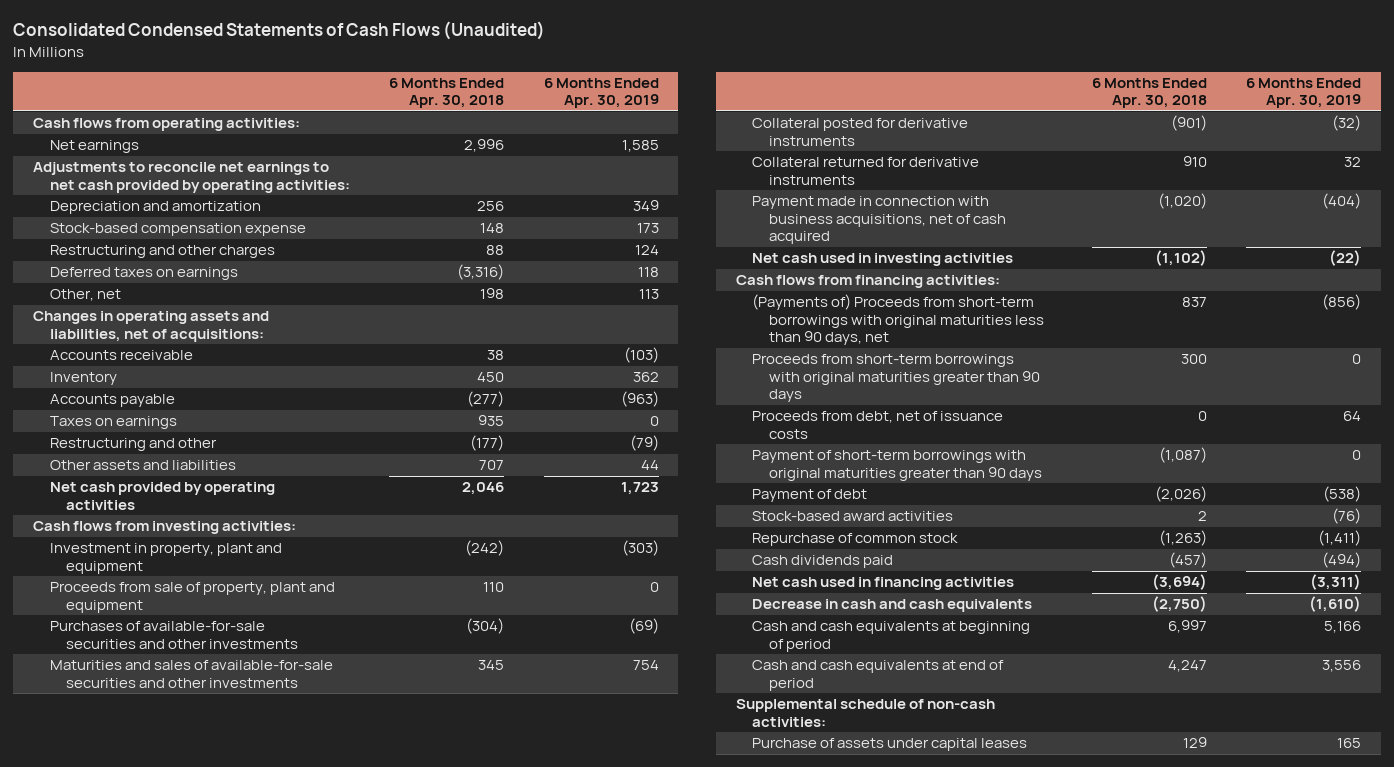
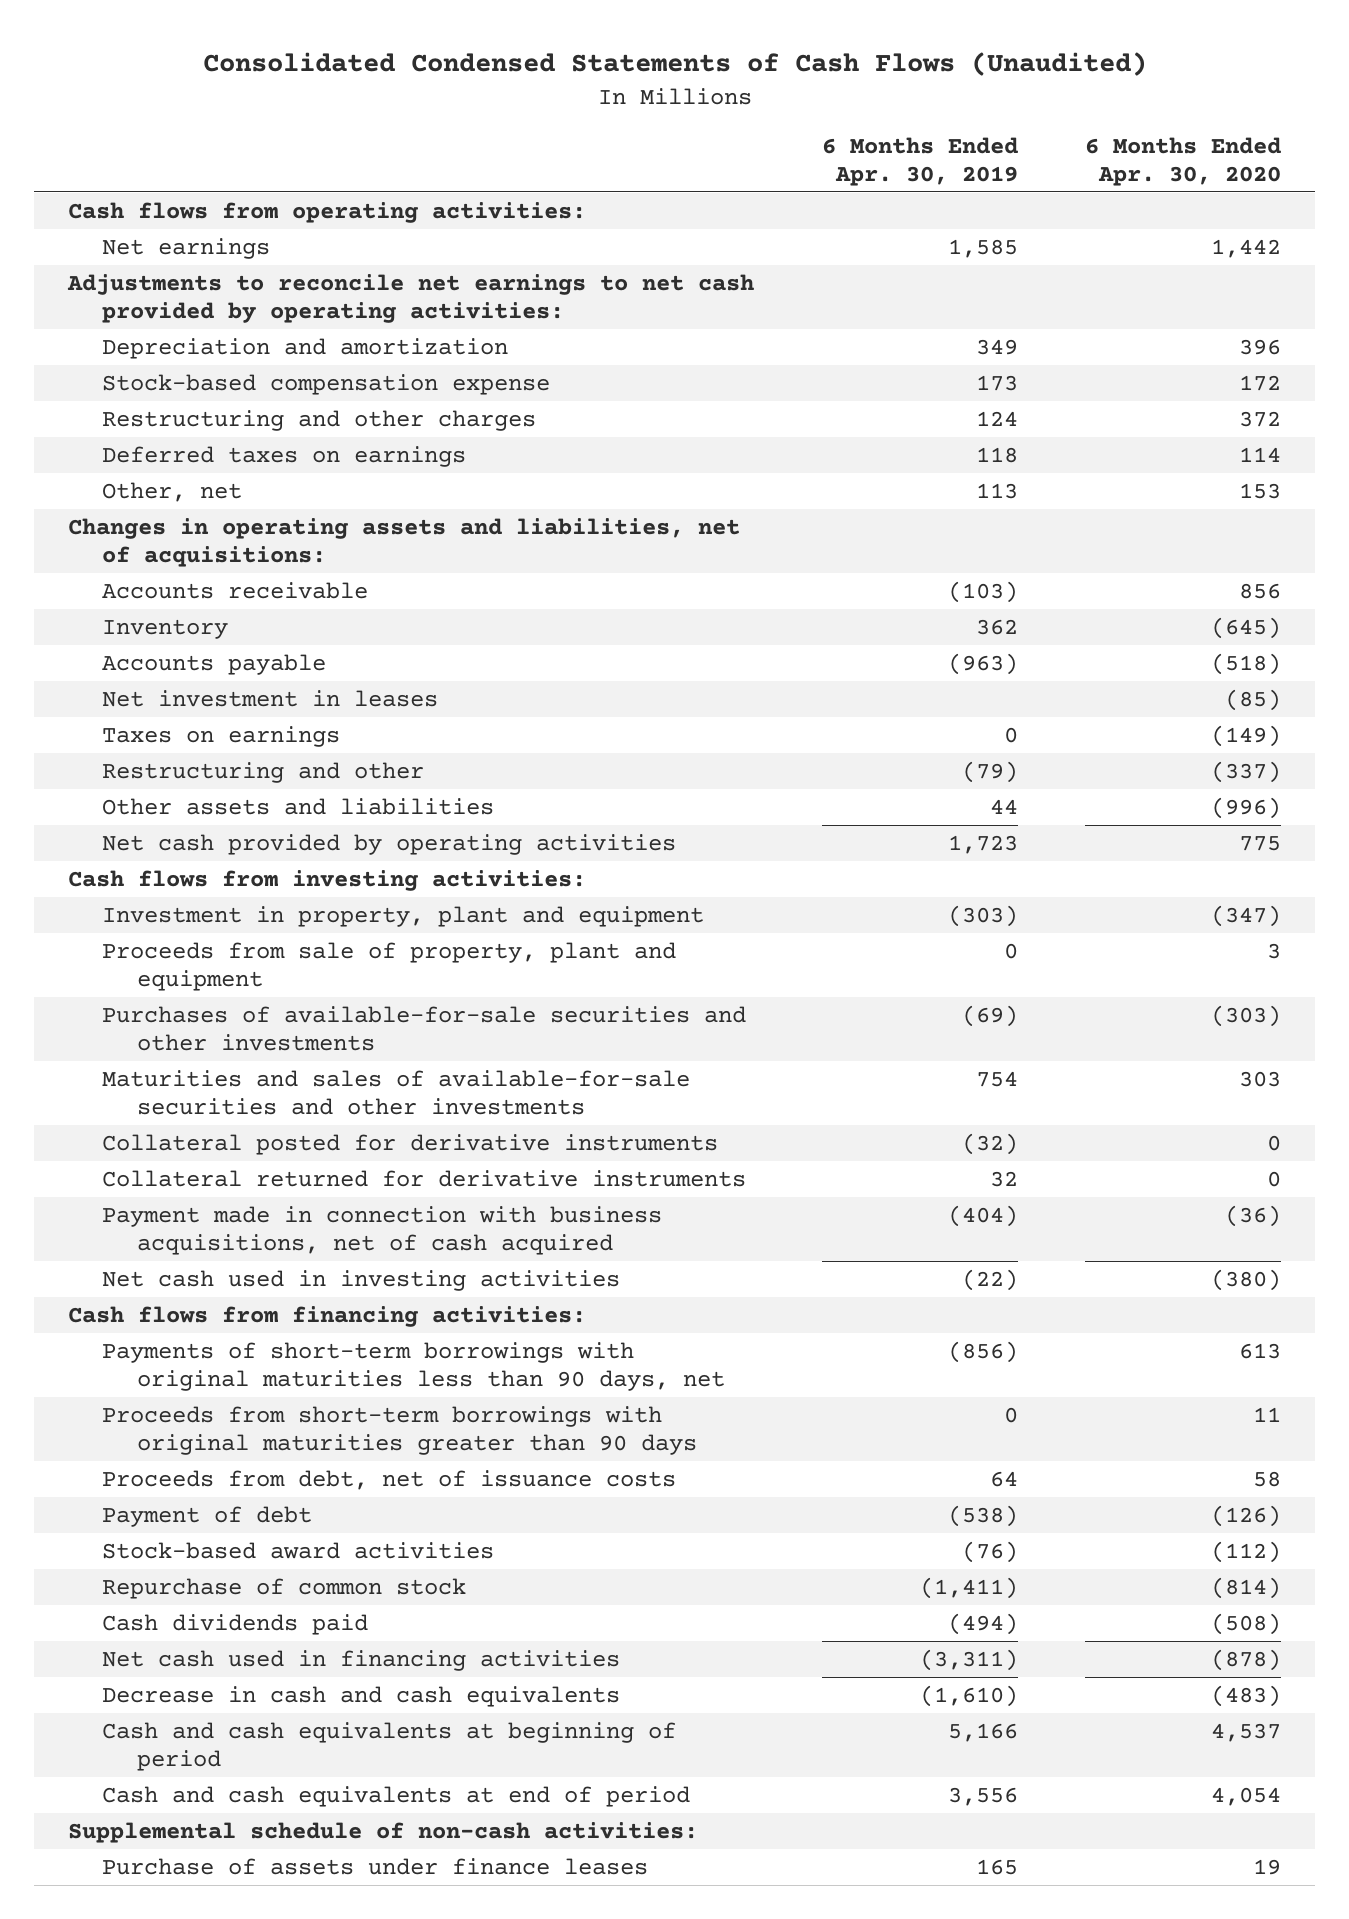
[389,78,505,109] 6 Months Ended Apr. 30, 2018 -> none
none -> [1085,136,1282,186] 6 Months Ended Apr. 30, 2020
none -> [102,690,439,708] Net investment in leases
[752,294,1044,346] (Payments of) Proceeds from short-term borrowings with original maturities less than 90 days, net -> [102,1342,725,1392] Payments of short-term borrowings with original maturities less than 90 days, net
[752,450,1042,481] Payment of short-term borrowings with original maturities greater than 90 days -> none
[752,738,1028,752] Purchase of assets under capital leases -> [102,1858,649,1876] Purchase of assets under finance leases

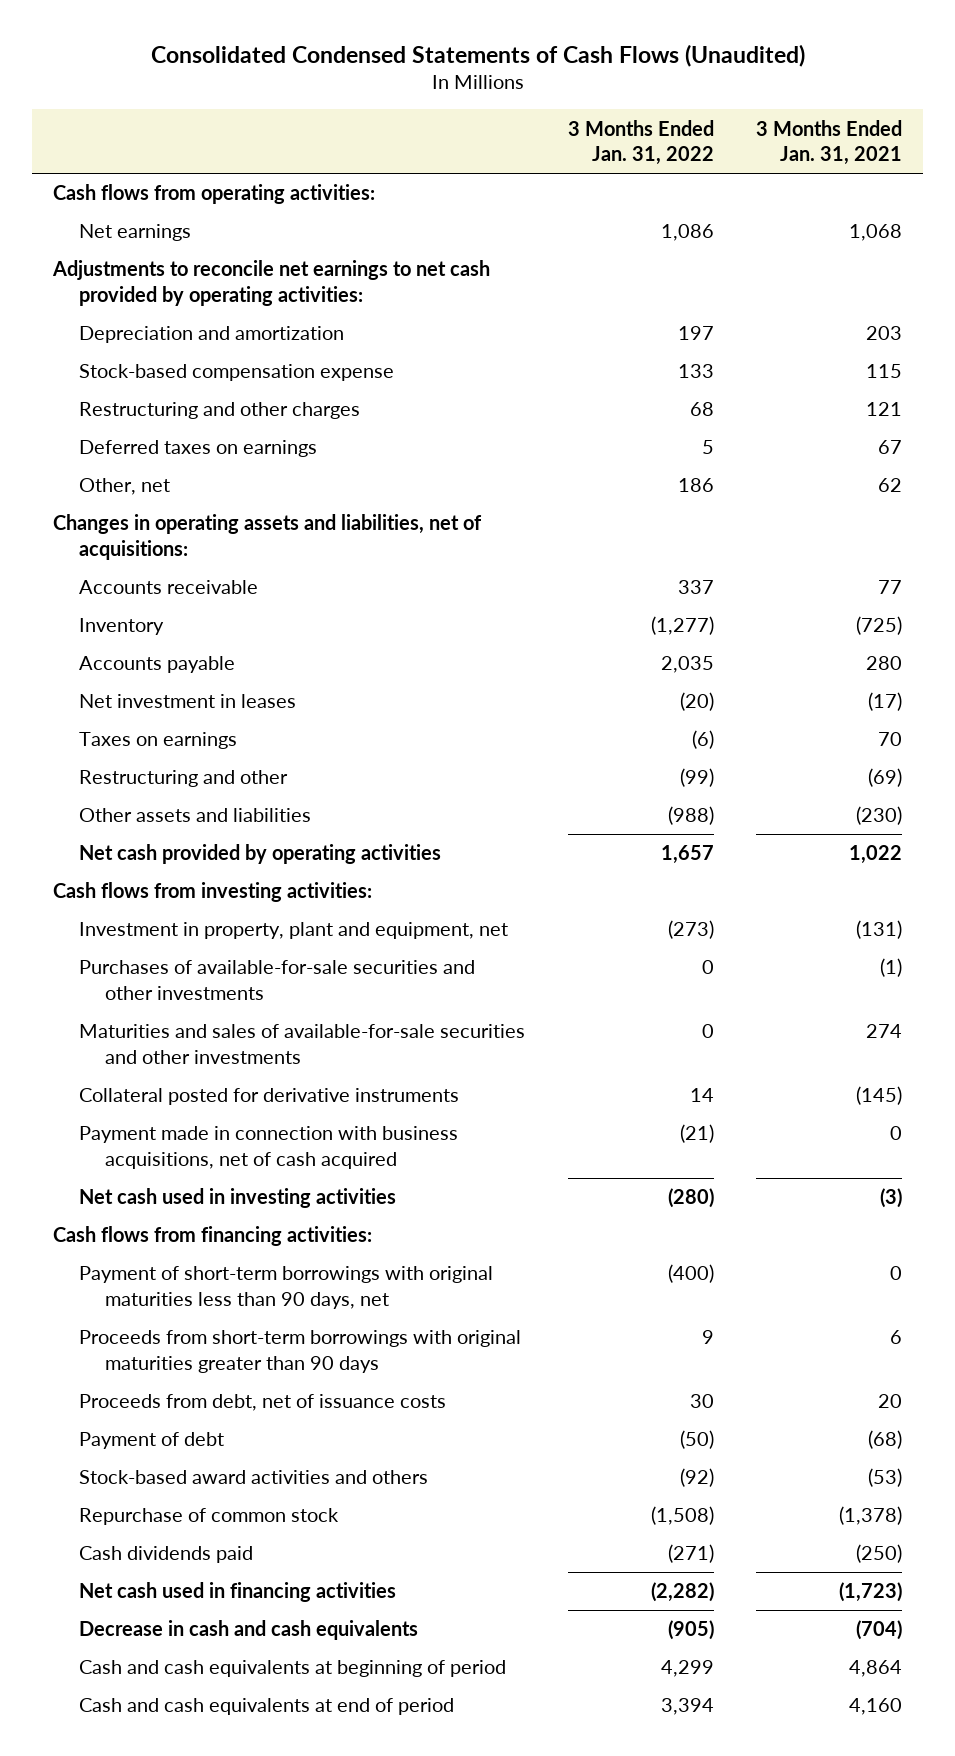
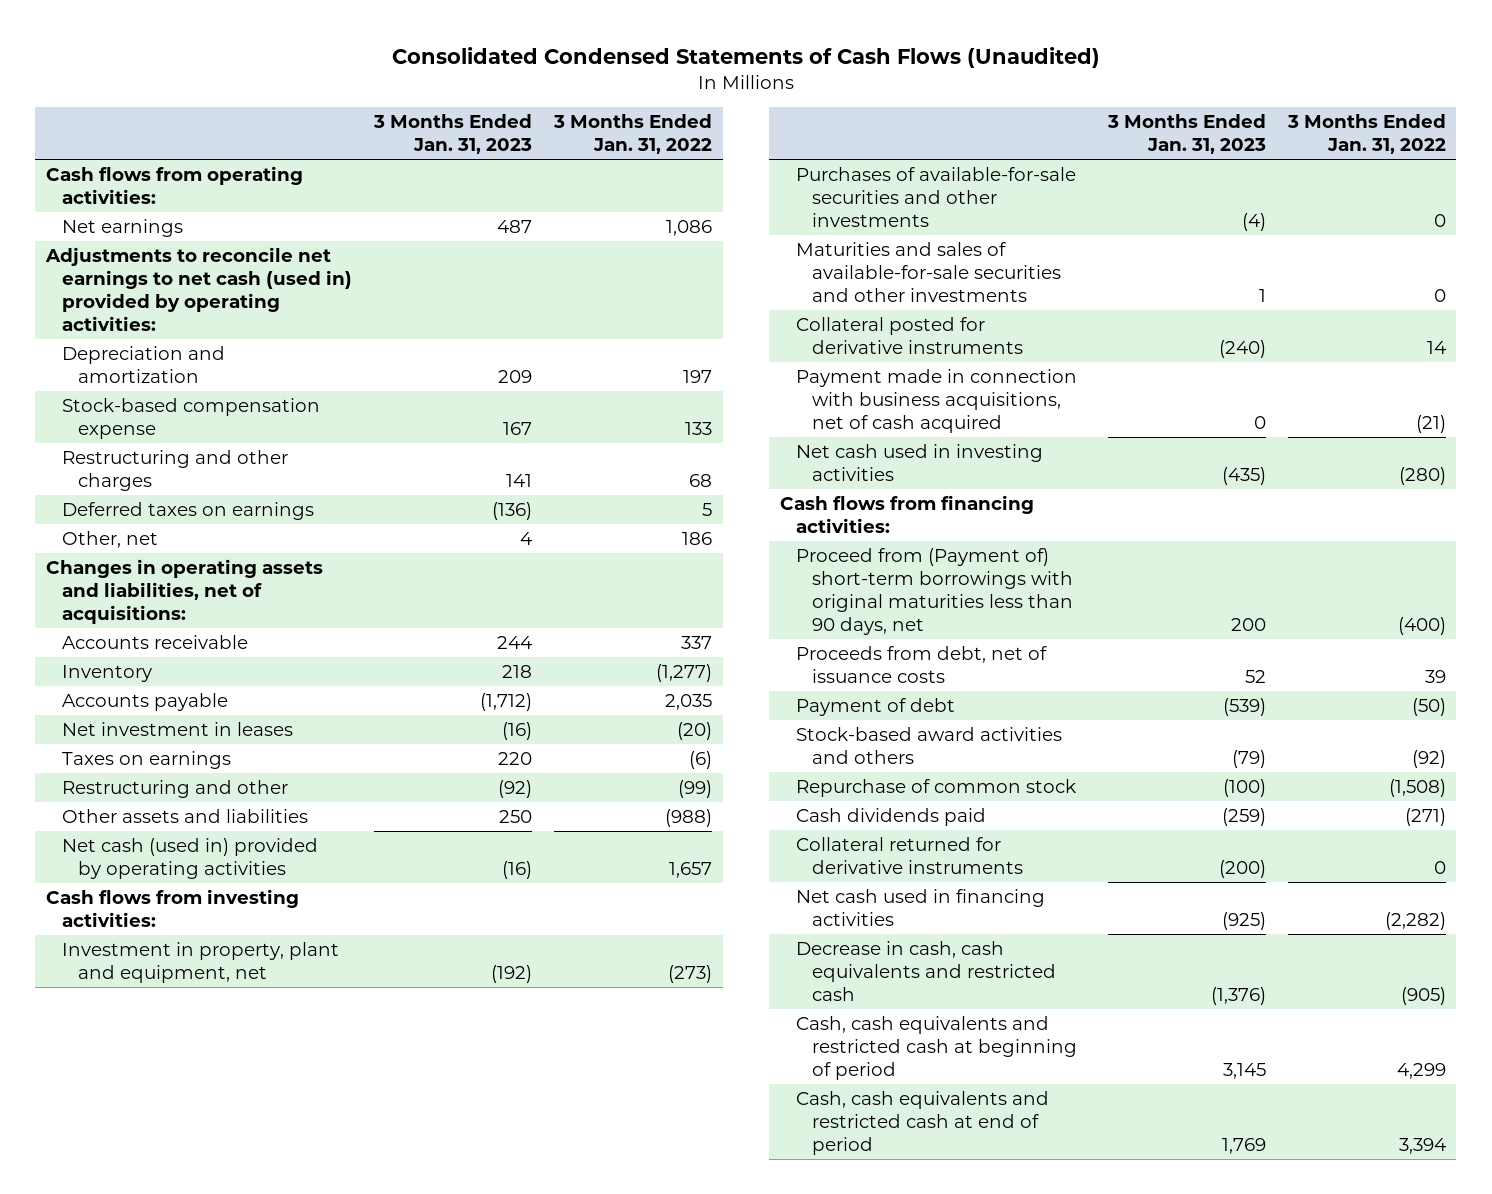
[756,119,903,166] 3 Months Ended Jan. 31, 2021 -> none
none -> [373,114,533,155] 3 Months Ended Jan. 31, 2023
[52,260,491,306] Adjustments to reconcile net earnings to net cash provided by operating activities: -> [45,246,353,332] Adjustments to reconcile net earnings to net cash (used in) provided by operating activities:
[79,844,442,865] Net cash provided by operating activities -> [62,837,319,880] Net cash (used in) provided by operating activities
[79,1330,522,1373] Proceeds from short-term borrowings with original maturities greater than 90 days -> none
[79,1266,494,1309] Payment of short-term borrowings with original maturities less than 90 days, net -> [795,547,1073,636] Proceed from (Payment of) short-term borrowings with original maturities less than 90 days, net
[689,1394,714,1409] 30 -> [1424,670,1446,684] 39
none -> [795,836,1023,875] Collateral returned for derivative instruments
[79,1620,419,1641] Decrease in cash and cash equivalents -> [795,940,1056,1002] Decrease in cash, cash equivalents and restricted cash
[79,1660,507,1678] Cash and cash equivalents at beginning of period -> [795,1015,1077,1081] Cash, cash equivalents and restricted cash at beginning of period
[79,1698,455,1716] Cash and cash equivalents at end of period -> [795,1090,1049,1156] Cash, cash equivalents and restricted cash at end of period

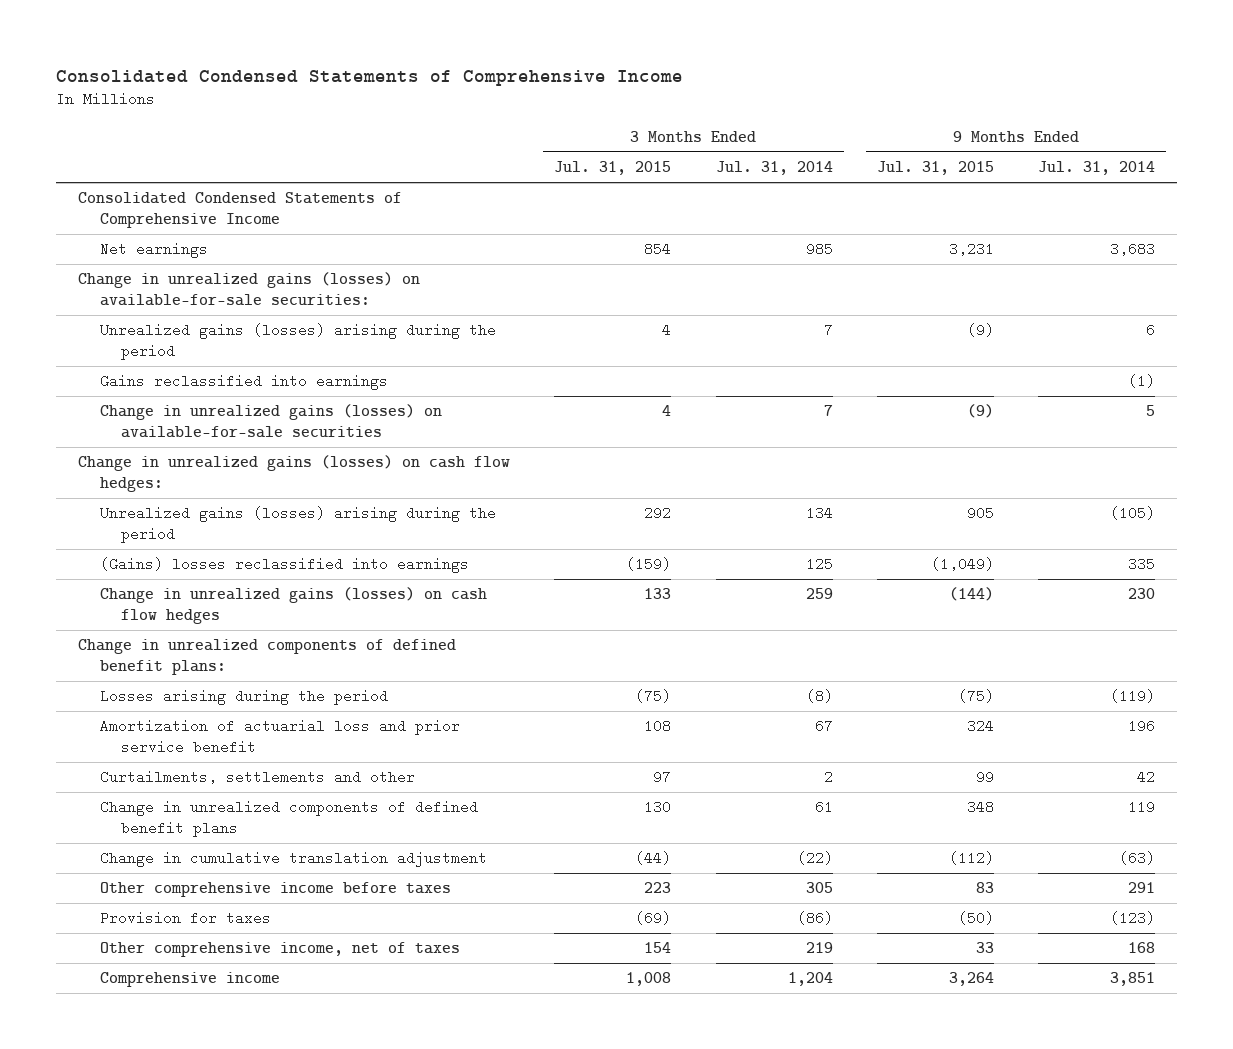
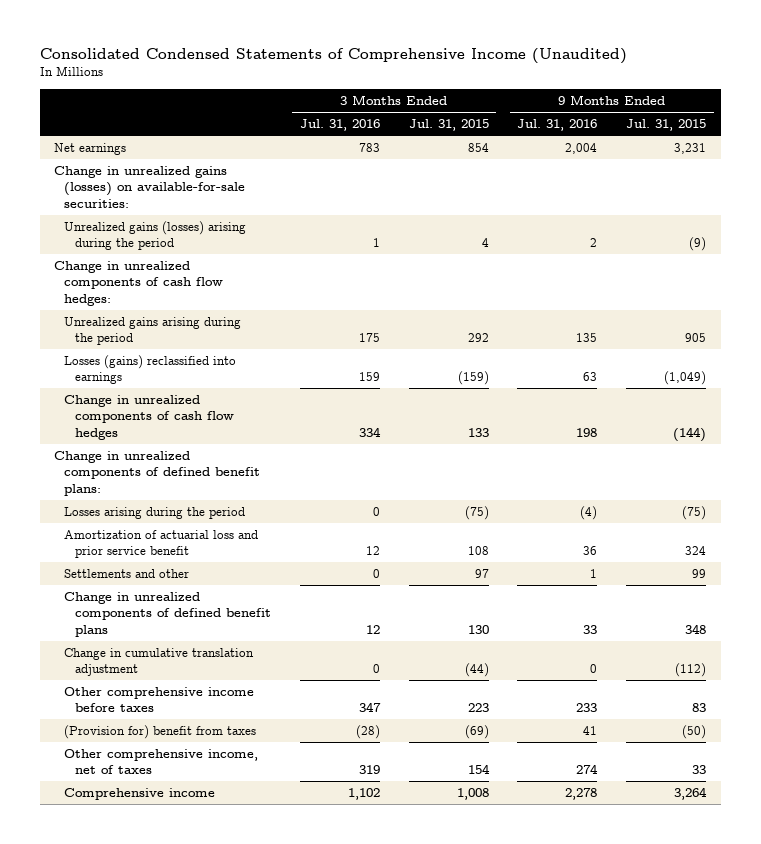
[55,69,683,86] Consolidated Condensed Statements of Comprehensive Income -> [39,48,627,65] Consolidated Condensed Statements of Comprehensive Income (Unaudited)
[715,161,833,176] Jul. 31, 2014 -> none
[1038,161,1156,176] Jul. 31, 2014 -> none
none -> [299,118,380,131] Jul. 31, 2016
none -> [517,118,598,131] Jul. 31, 2016
[77,192,402,228] Consolidated Condensed Statements of Comprehensive Income -> none
[99,374,388,391] Gains reclassified into earnings -> none
[99,404,442,438] Change in unrealized gains (losses) on available-for-sale securities -> none
[77,455,510,492] Change in unrealized gains (losses) on cash flow hedges: -> [54,260,224,306] Change in unrealized components of cash flow hedges:
[99,506,496,543] Unrealized gains (losses) arising during the period -> [64,316,242,346] Unrealized gains arising during the period
[99,557,469,574] (Gains) losses reclassified into earnings -> [64,354,237,385] Losses (gains) reclassified into earnings
[99,587,487,624] Change in unrealized gains (losses) on cash flow hedges -> [64,394,234,440] Change in unrealized components of cash flow hedges
[99,770,415,785] Curtailments, settlements and other -> [64,568,190,578] Settlements and other
[99,911,271,926] Provision for taxes -> [64,724,257,739] (Provision for) benefit from taxes

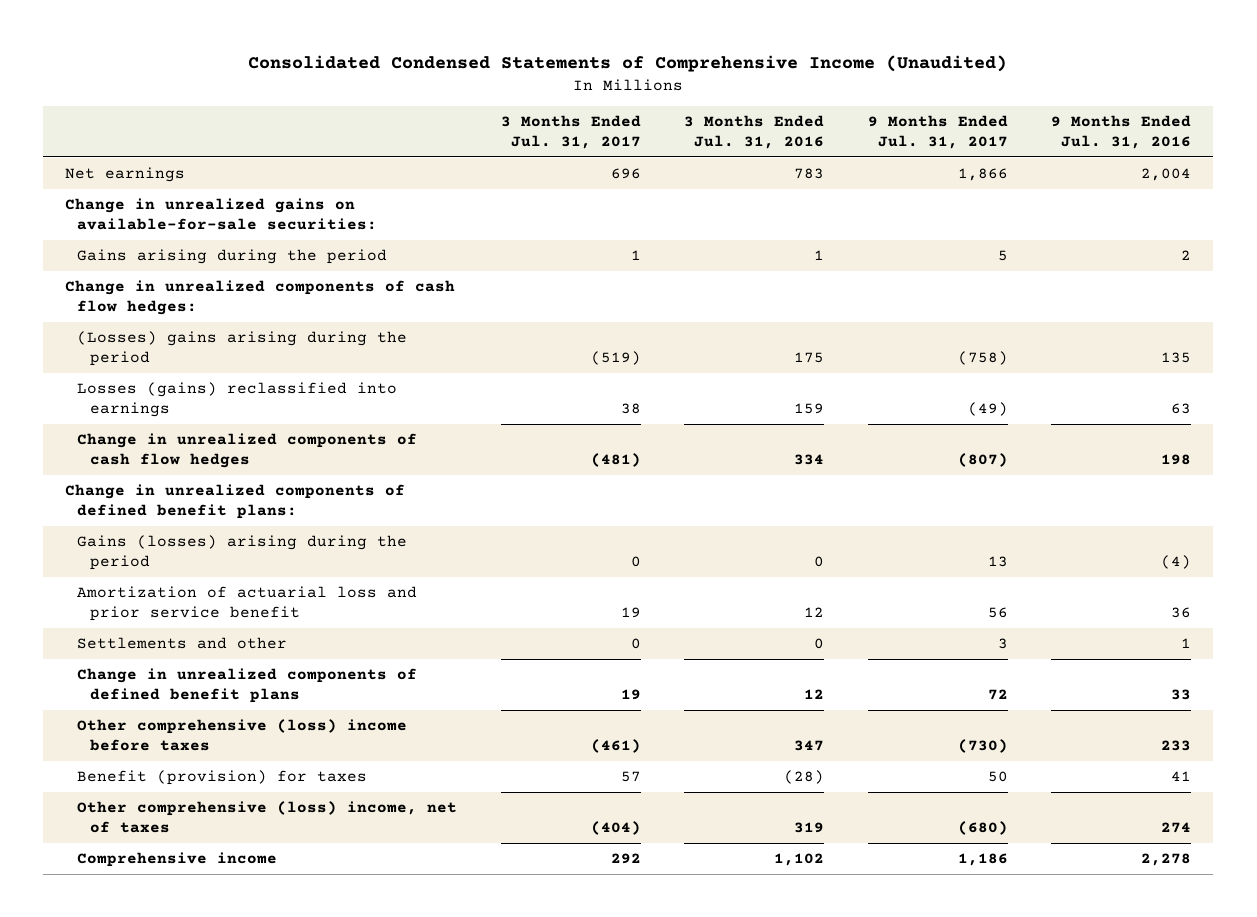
[408,118,489,131] Jul. 31, 2015 -> none
[626,118,707,131] Jul. 31, 2015 -> none
none -> [500,114,641,149] 3 Months Ended Jul. 31, 2017
none -> [867,114,1008,149] 9 Months Ended Jul. 31, 2017
[54,165,246,208] Change in unrealized gains (losses) on available-for-sale securities: -> [65,197,378,231] Change in unrealized gains on available-for-sale securities:
[64,220,247,251] Unrealized gains (losses) arising during the period -> [77,248,388,264] Gains arising during the period
[64,316,242,346] Unrealized gains arising during the period -> [77,330,408,367] (Losses) gains arising during the period
[64,506,246,519] Losses arising during the period -> [77,534,408,571] Gains (losses) arising during the period
[64,647,255,677] Change in cumulative translation adjustment -> none
[64,686,255,713] Other comprehensive income before taxes -> [77,718,408,752] Other comprehensive (loss) income before taxes
[64,724,257,739] (Provision for) benefit from taxes -> [77,769,368,785] Benefit (provision) for taxes
[64,748,259,775] Other comprehensive income, net of taxes -> [77,800,458,834] Other comprehensive (loss) income, net of taxes

